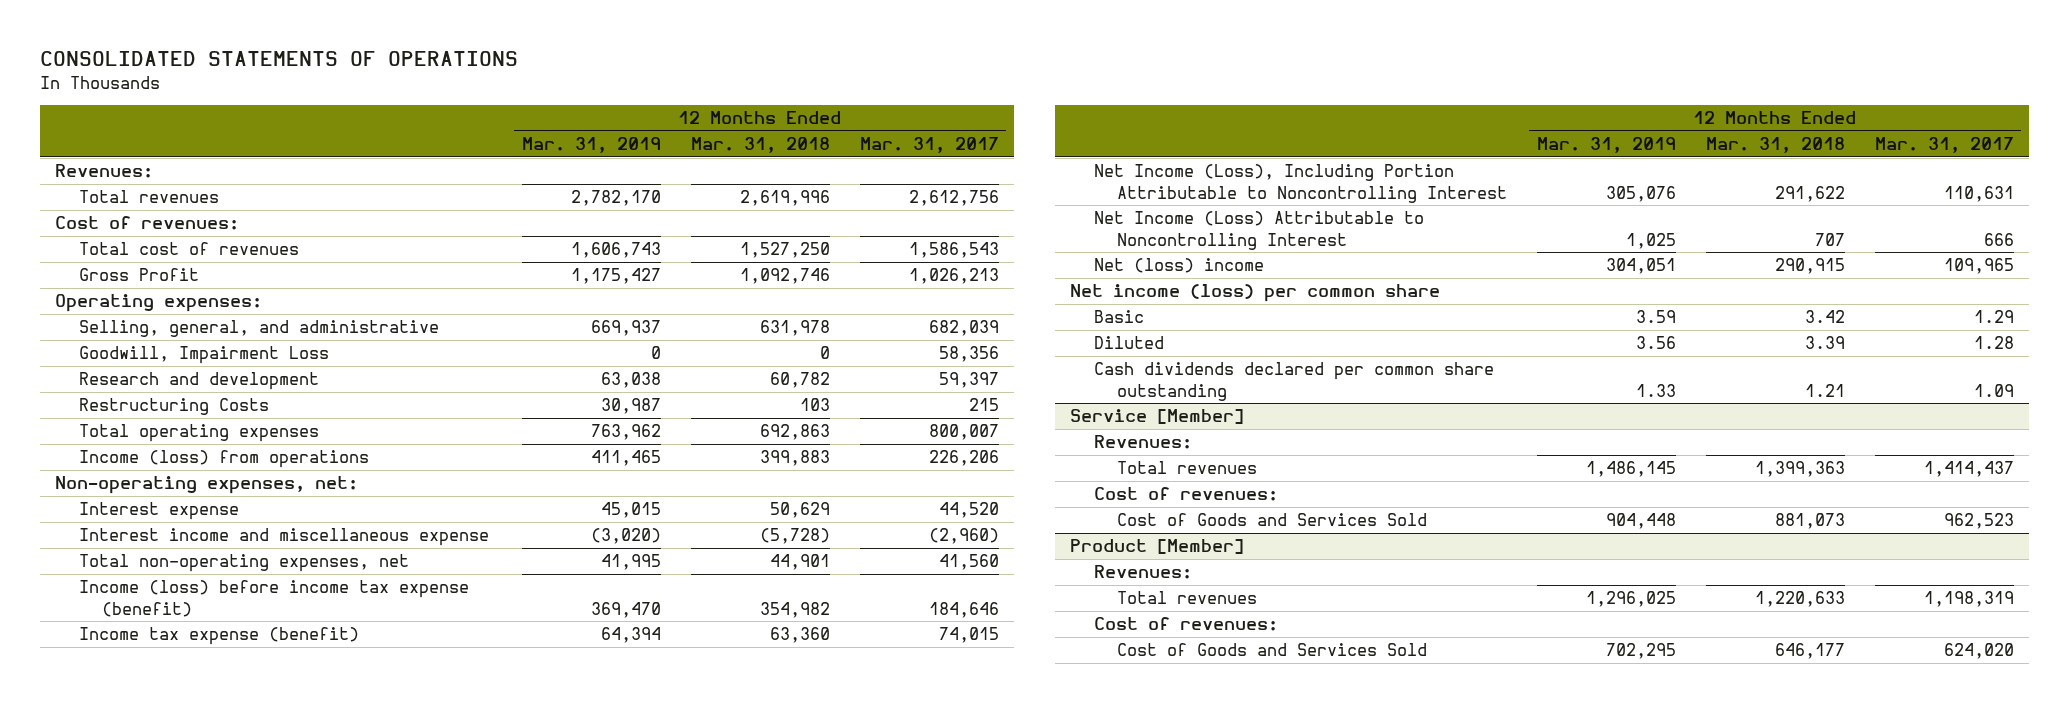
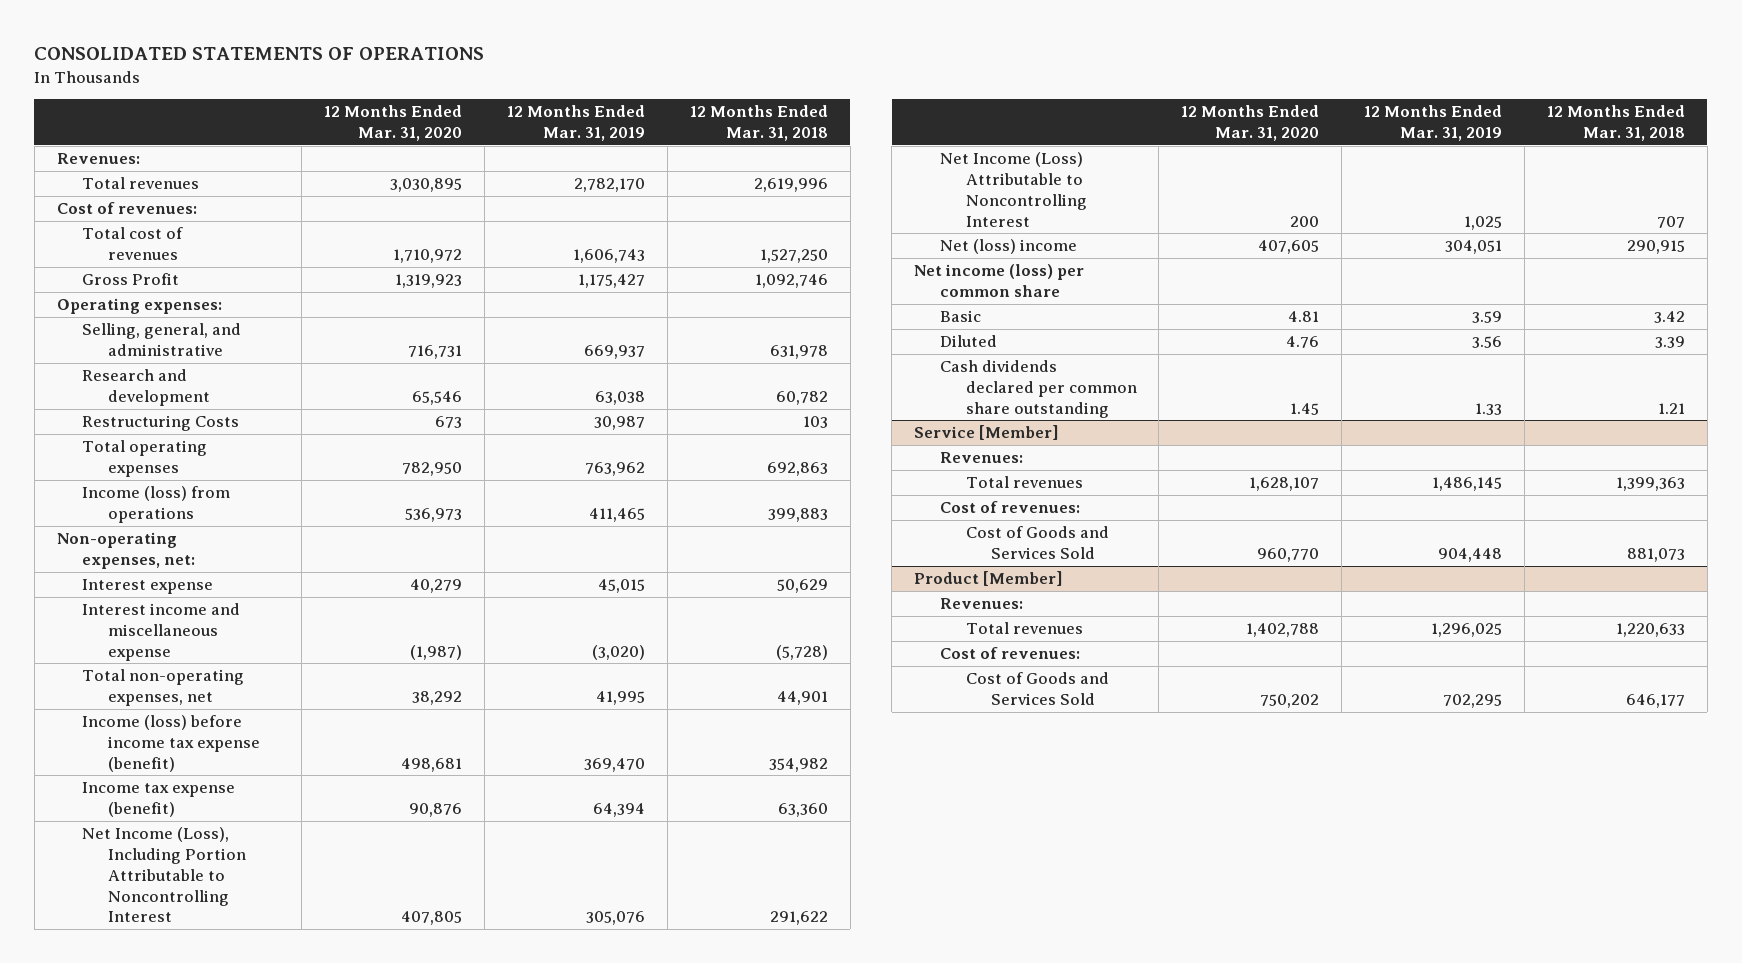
[859,137,999,154] Mar. 31, 2017 -> none
none -> [323,105,462,142] 12 Months Ended Mar. 31, 2020
[78,346,329,365] Goodwill, Impairment Loss -> none

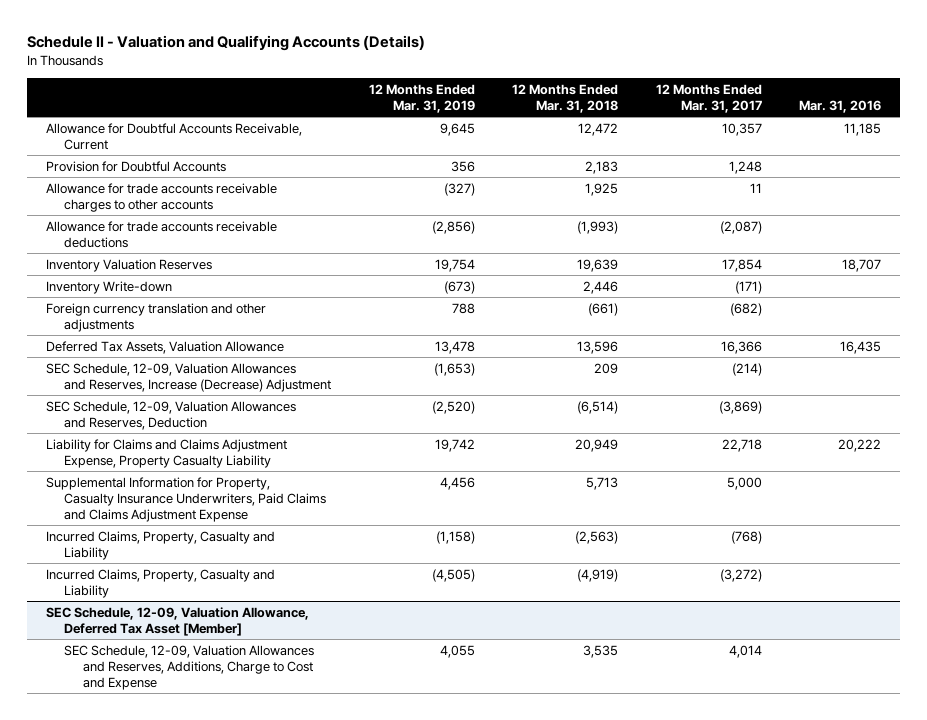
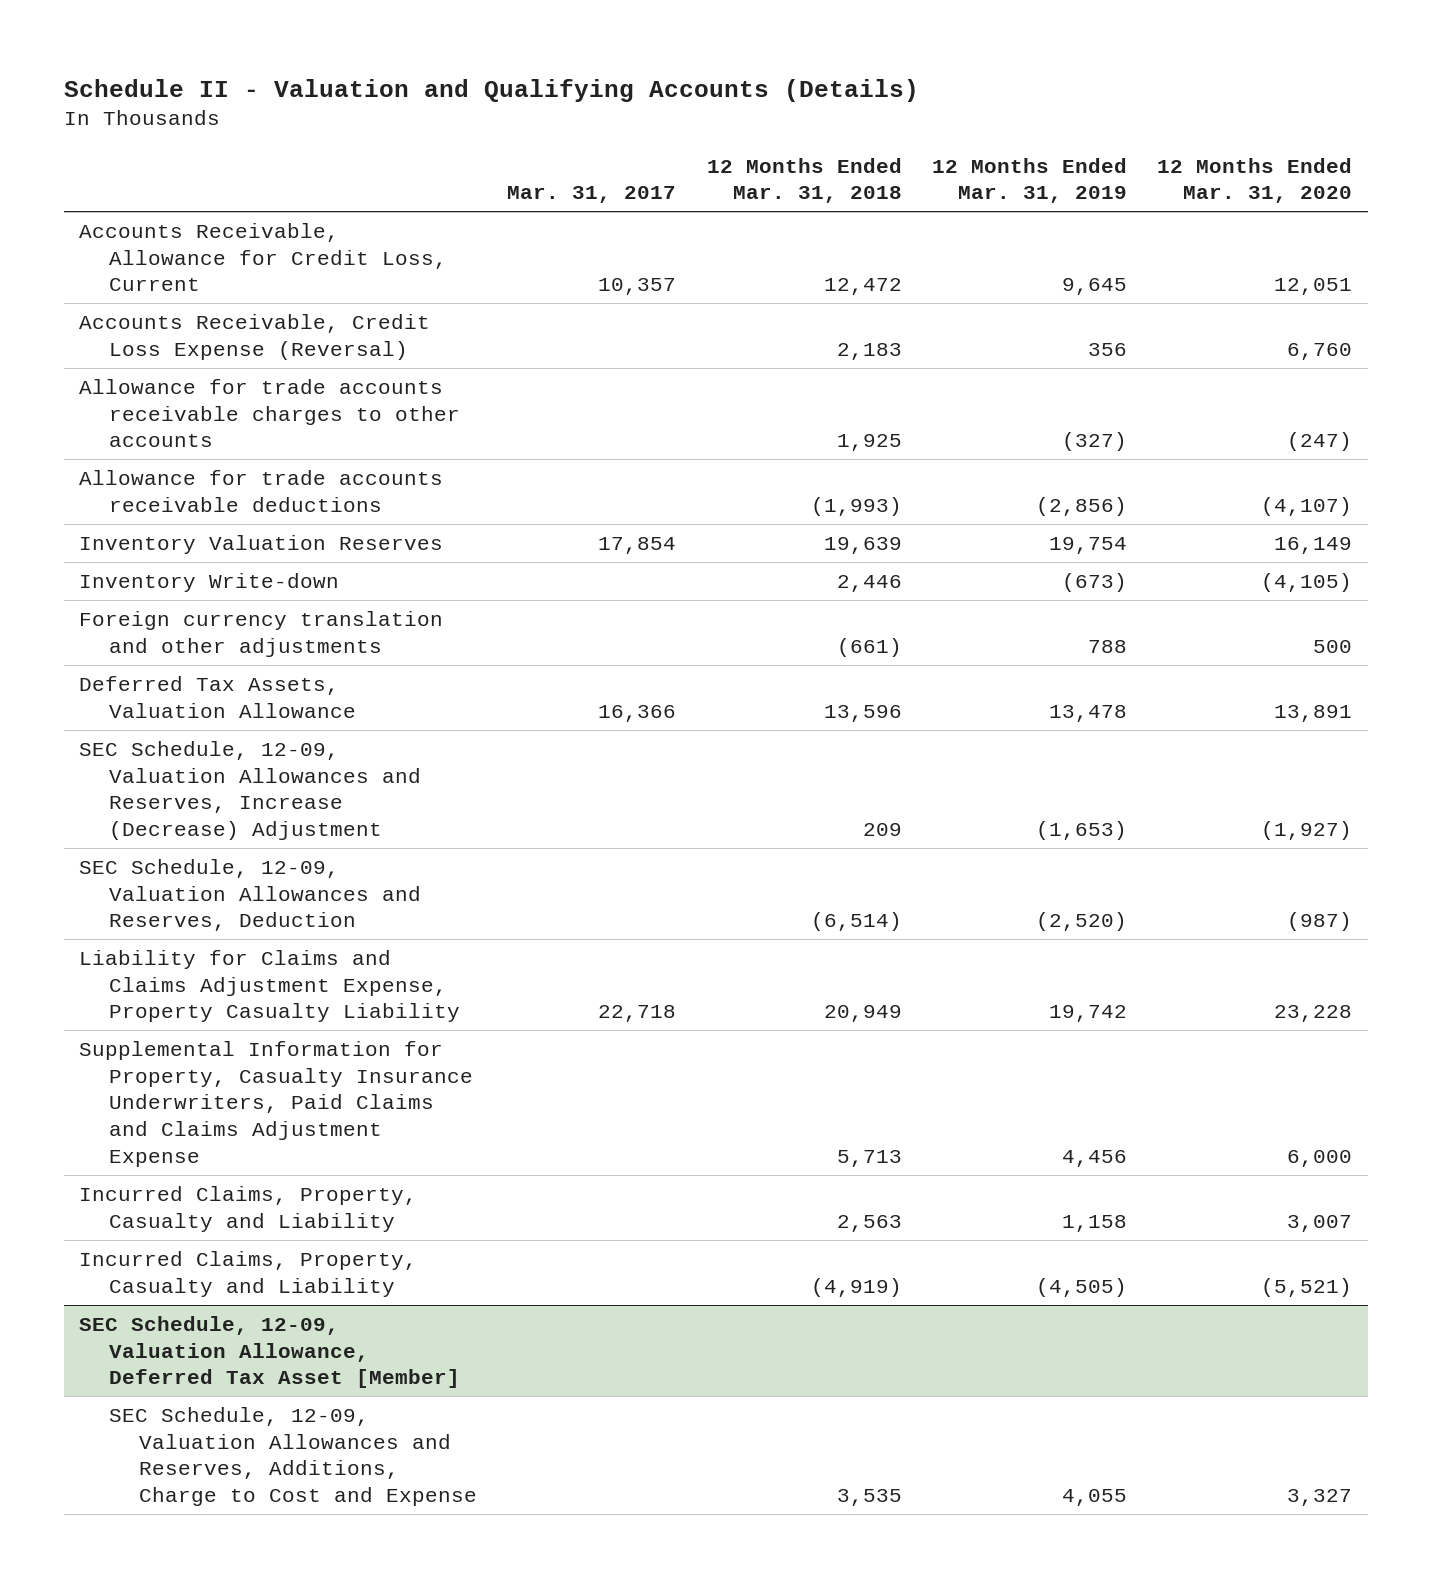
[655,83,762,114] 12 Months Ended Mar. 31, 2017 -> none
[799,100,882,114] Mar. 31, 2016 -> none
none -> [507,186,677,204] Mar. 31, 2017
none -> [1157,157,1353,204] 12 Months Ended Mar. 31, 2020
[45,122,302,150] Allowance for Doubtful Accounts Receivable, Current -> [79,222,447,292] Accounts Receivable, Allowance for Credit Loss, Current
[45,160,226,172] Provision for Doubtful Accounts -> [79,313,431,360] Accounts Receivable, Credit Loss Expense (Reversal)
[435,530,475,544] (1,158) -> [1061,1214,1127,1232] 1,158
[575,530,619,544] (2,563) -> [836,1214,902,1232] 2,563

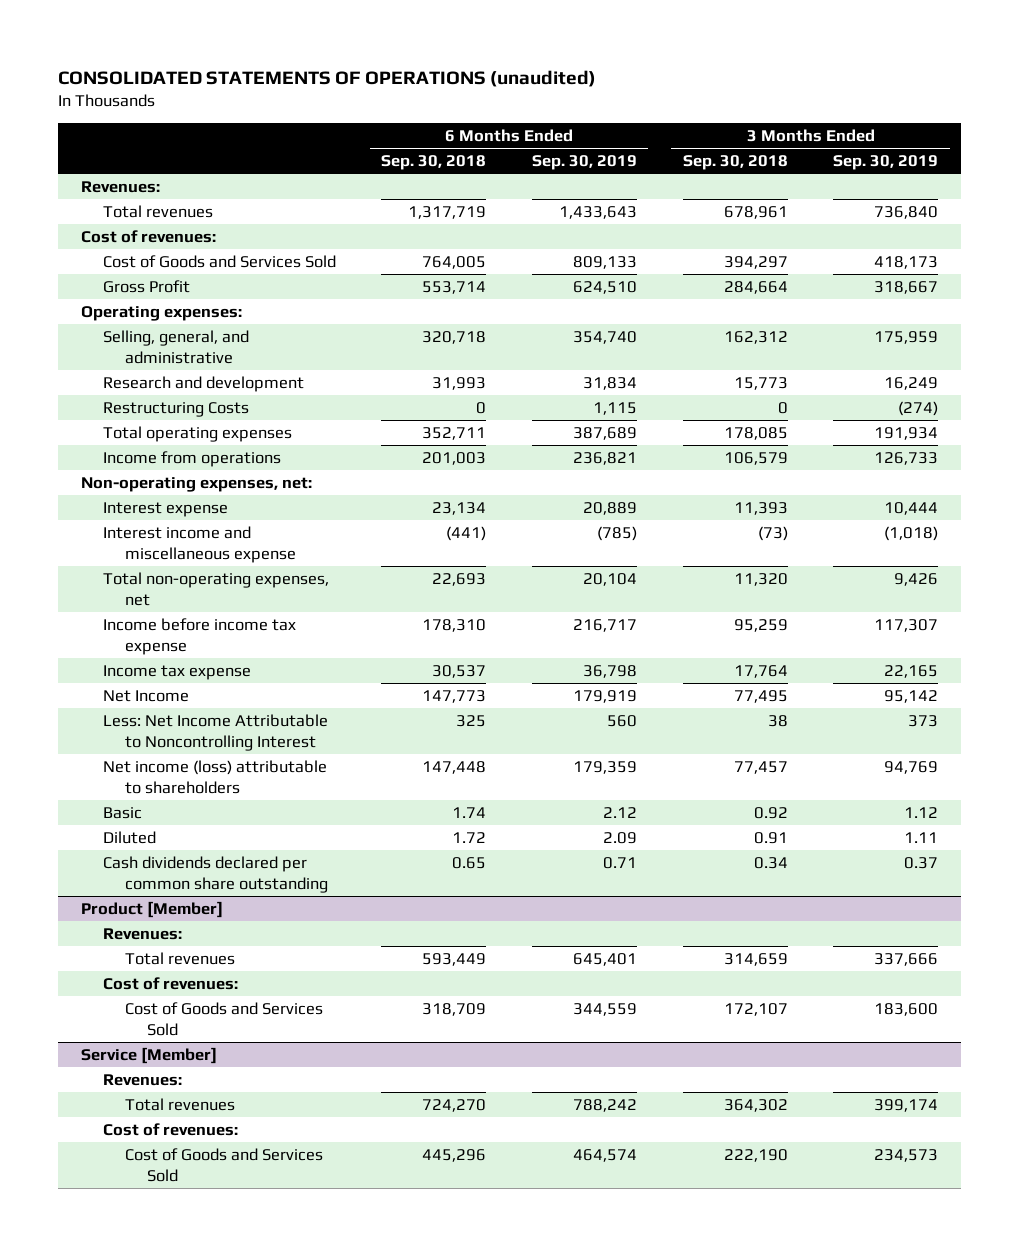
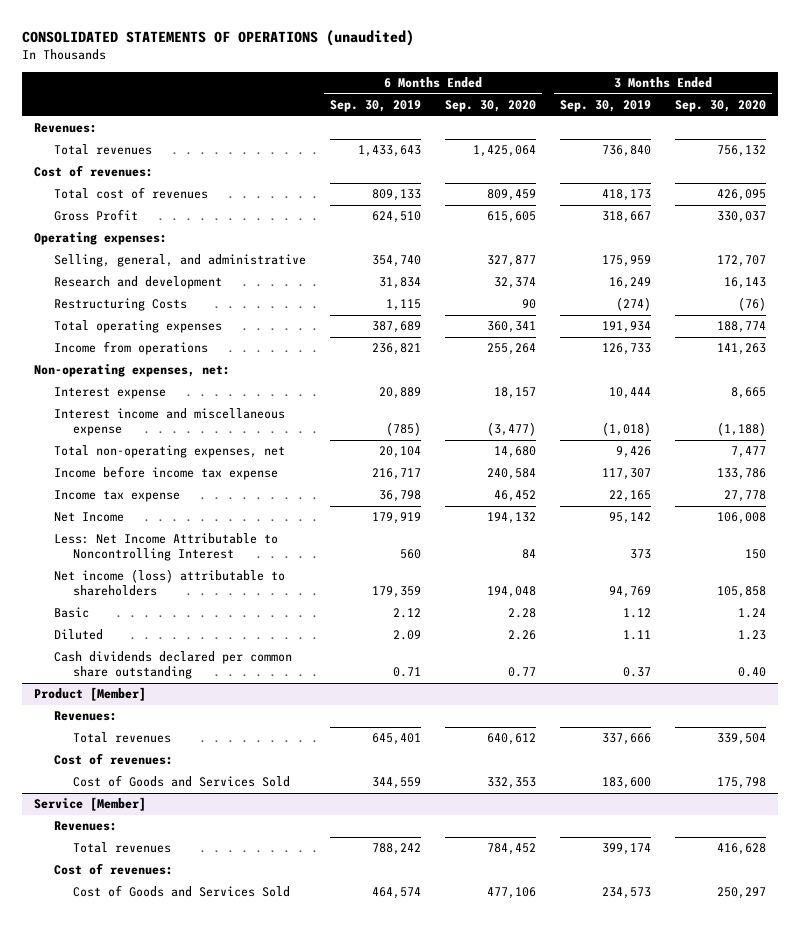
[381,154,487,170] Sep. 30, 2018 -> none
[682,154,788,170] Sep. 30, 2018 -> none
none -> [444,99,536,112] Sep. 30, 2020
none -> [674,99,766,112] Sep. 30, 2020
[102,254,336,268] Cost of Goods and Services Sold -> [53,187,208,200] Total cost of revenues

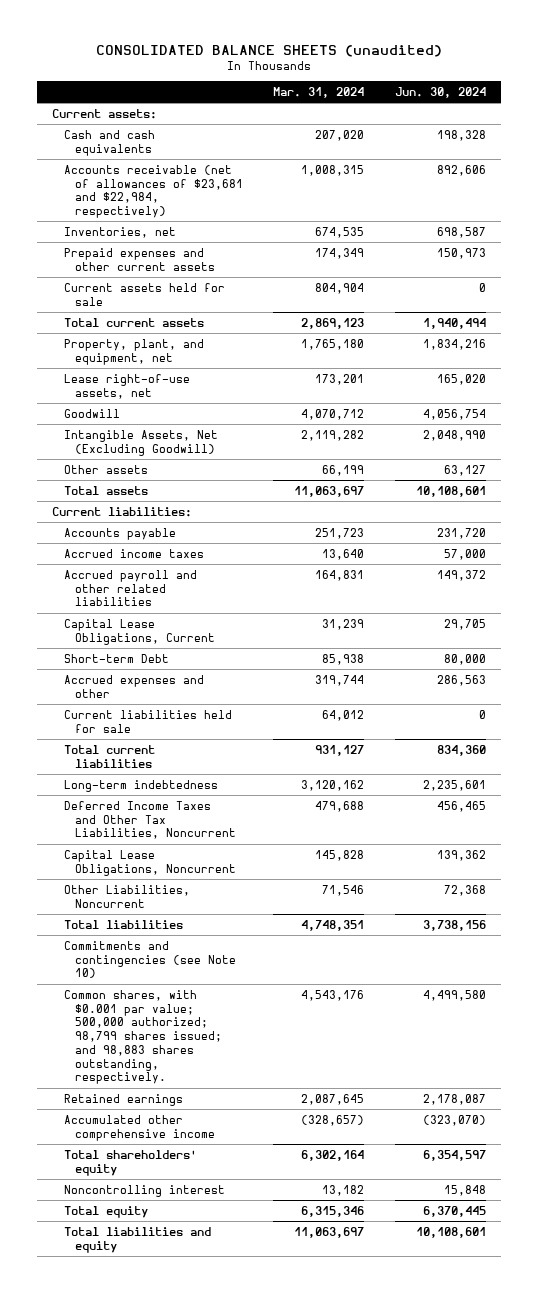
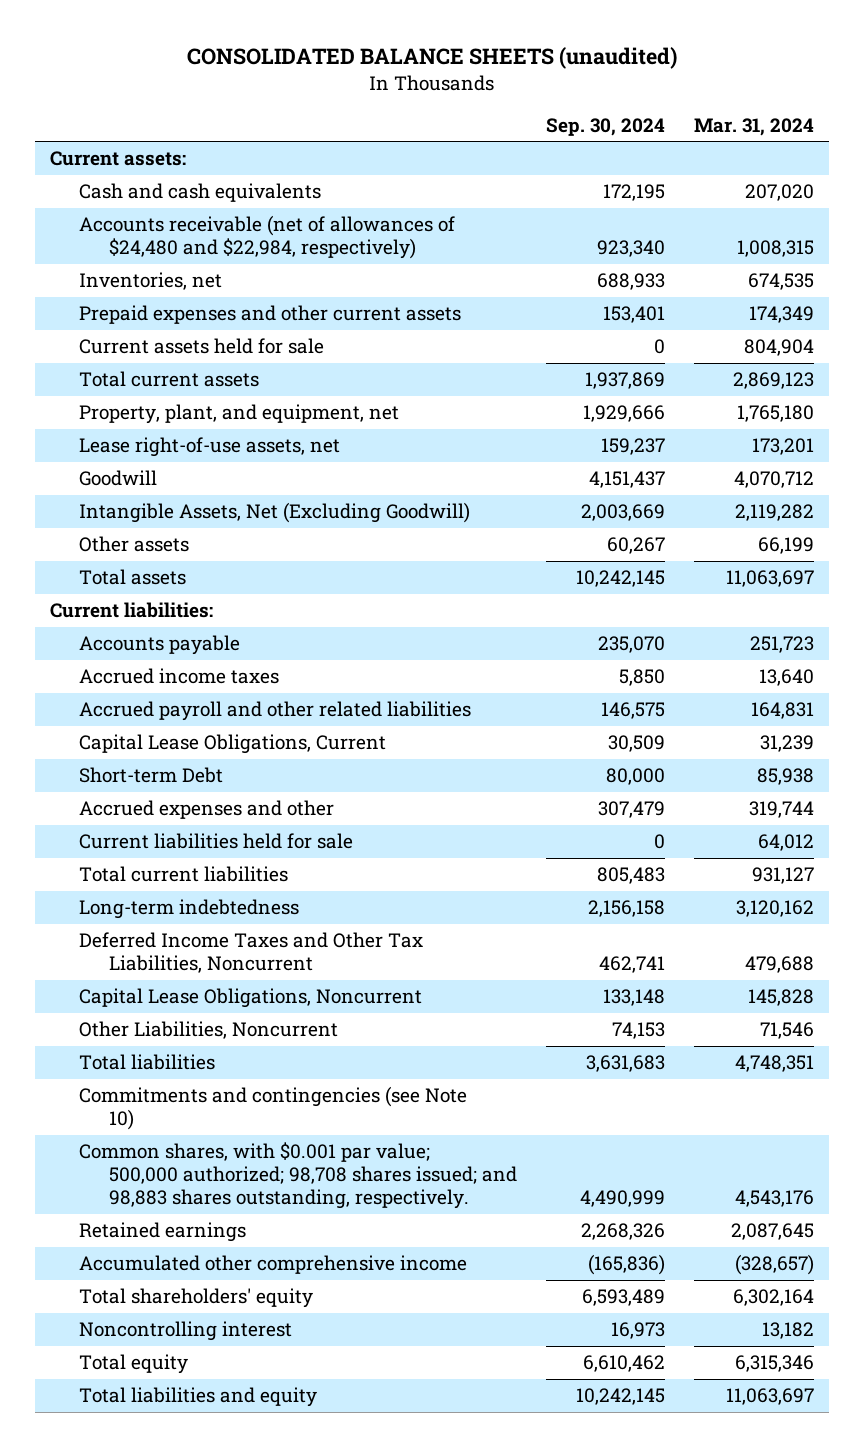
[394,86,486,98] Jun. 30, 2024 -> none
none -> [546,117,666,136] Sep. 30, 2024
[63,164,243,219] Accounts receivable (net of allowances of $23,681 and $22,984, respectively) -> [79,215,456,260] Accounts receivable (net of allowances of $24,480 and $22,984, respectively)
[63,989,222,1085] Common shares, with $0.001 par value; 500,000 authorized; 98,799 shares issued; and 98,883 shares outstanding, respectively. -> [79,1142,517,1210] Common shares, with $0.001 par value; 500,000 authorized; 98,708 shares issued; and 98,883 shares outstanding, respectively.

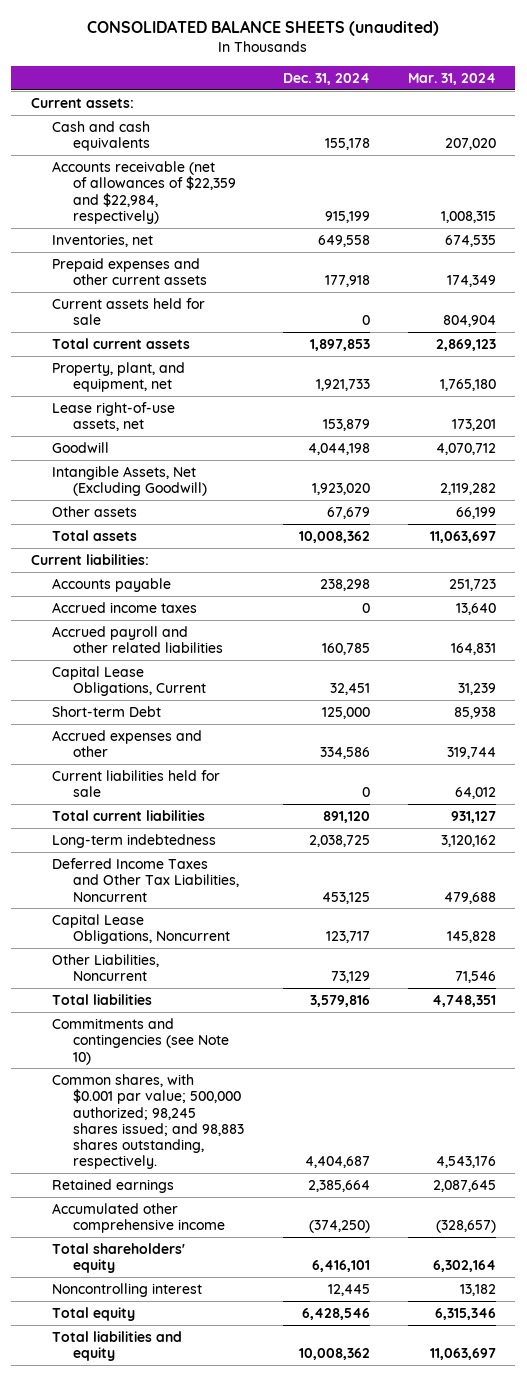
[546,117,666,136] Sep. 30, 2024 -> none
none -> [282,72,370,85] Dec. 31, 2024
[79,215,456,260] Accounts receivable (net of allowances of $24,480 and $22,984, respectively) -> [51,160,237,224] Accounts receivable (net of allowances of $22,359 and $22,984, respectively)
[79,1142,517,1210] Common shares, with $0.001 par value; 500,000 authorized; 98,708 shares issued; and 98,883 shares outstanding, respectively. -> [51,1073,245,1170] Common shares, with $0.001 par value; 500,000 authorized; 98,245 shares issued; and 98,883 shares outstanding, respectively.

